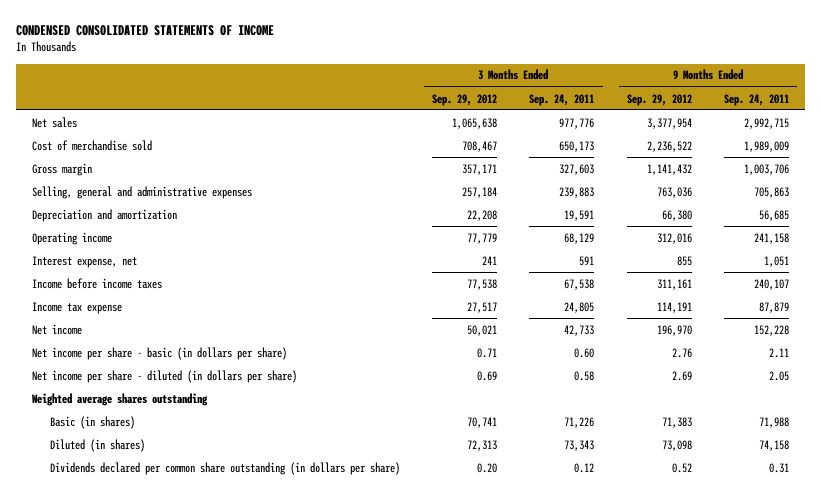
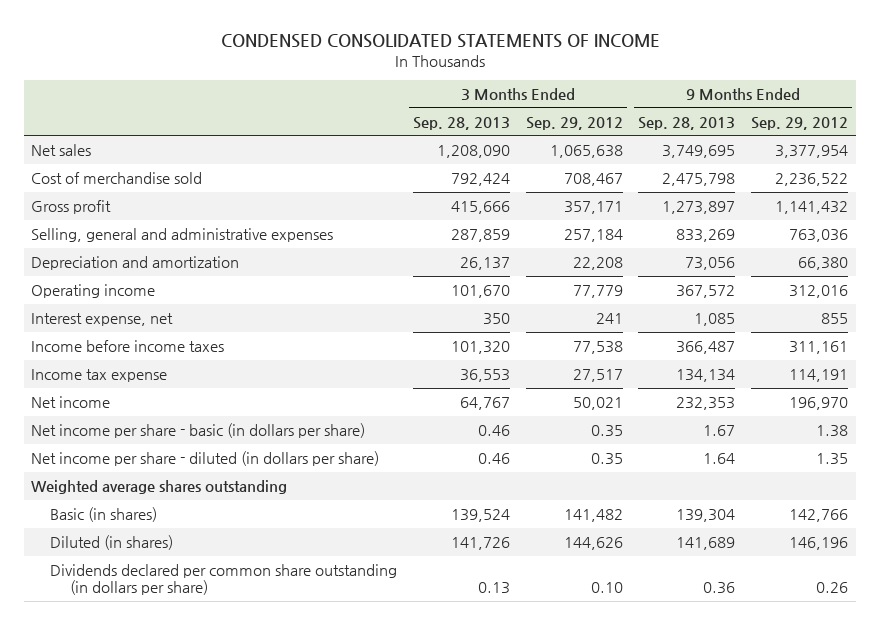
[529,93,595,106] Sep. 24, 2011 -> none
[724,93,790,106] Sep. 24, 2011 -> none
none -> [413,116,511,130] Sep. 28, 2013
none -> [638,116,736,130] Sep. 28, 2013
[31,162,92,176] Gross margin -> [31,199,112,214] Gross profit
[477,347,498,358] 0.71 -> [590,424,623,437] 0.35
[671,347,692,358] 2.76 -> [815,424,848,437] 1.38
[477,370,498,381] 0.69 -> [590,452,623,465] 0.35
[671,370,692,381] 2.69 -> [815,452,848,465] 1.35
[467,416,498,428] 70,741 -> [563,508,623,522] 141,482
[661,416,692,428] 71,383 -> [788,508,848,522] 142,766
[467,439,498,451] 72,313 -> [563,536,623,550] 144,626
[661,439,692,451] 73,098 -> [788,536,848,550] 146,196
[477,462,498,473] 0.20 -> [590,582,623,594] 0.10
[671,462,692,473] 0.52 -> [815,582,848,594] 0.26

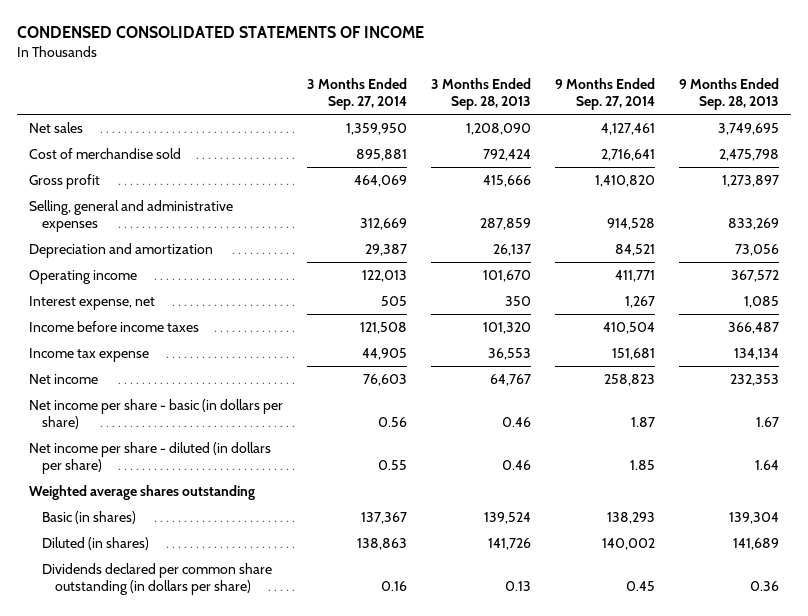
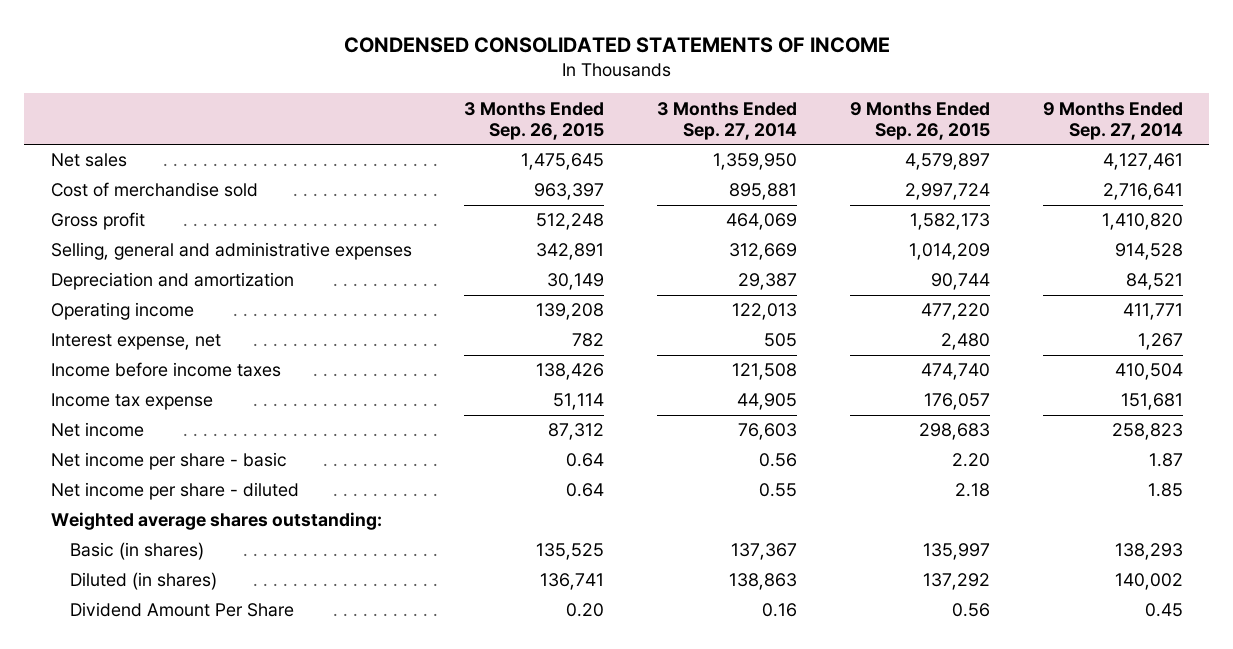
[431,77,532,110] 3 Months Ended Sep. 28, 2013 -> none
[679,77,780,110] 9 Months Ended Sep. 28, 2013 -> none
none -> [464,101,605,140] 3 Months Ended Sep. 26, 2015
none -> [849,101,990,140] 9 Months Ended Sep. 26, 2015
[28,399,283,430] Net income per share - basic (in dollars per share) -> [50,452,287,471] Net income per share - basic
[28,442,271,475] Net income per share - diluted (in dollars per share) -> [50,482,299,501] Net income per share - diluted
[28,485,255,501] Weighted average shares outstanding -> [50,512,382,531] Weighted average shares outstanding:
[41,563,272,596] Dividends declared per common share outstanding (in dollars per share) -> [70,602,295,618] Dividend Amount Per Share

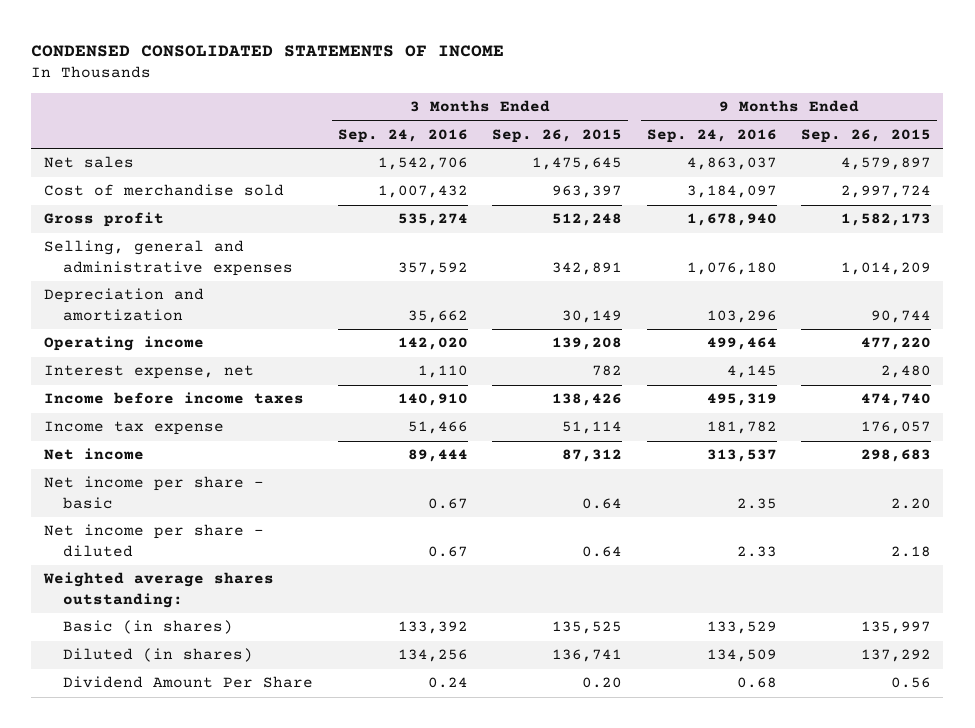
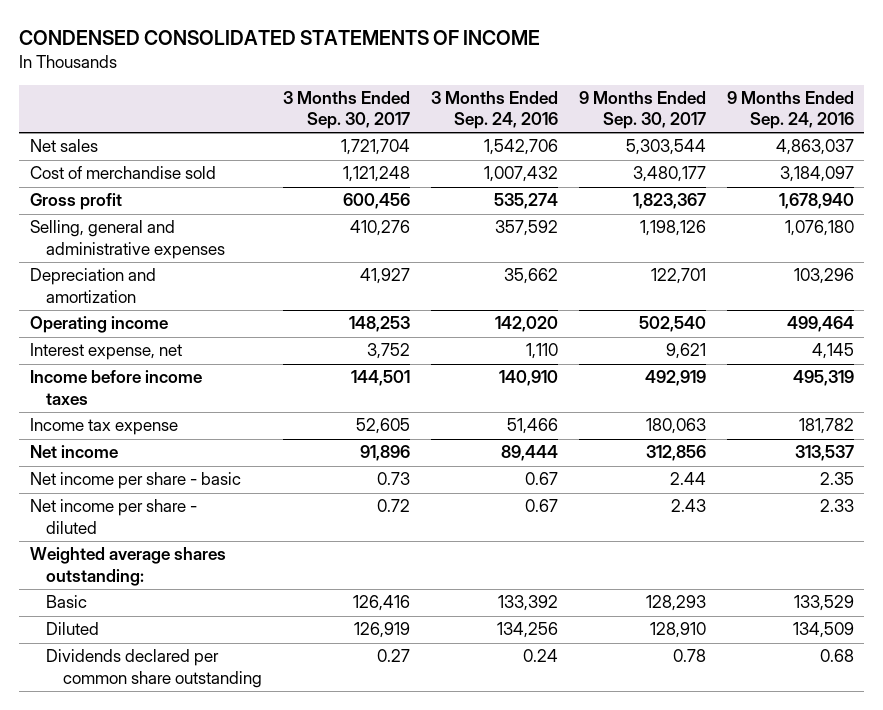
[492,128,623,143] Sep. 26, 2015 -> none
[801,128,932,143] Sep. 26, 2015 -> none
none -> [282,91,410,130] 3 Months Ended Sep. 30, 2017
none -> [578,91,706,130] 9 Months Ended Sep. 30, 2017
[63,620,234,635] Basic (in shares) -> [46,595,88,609] Basic
[63,648,254,663] Diluted (in shares) -> [46,622,100,636] Diluted
[63,676,314,689] Dividend Amount Per Share -> [46,649,262,688] Dividends declared per common share outstanding

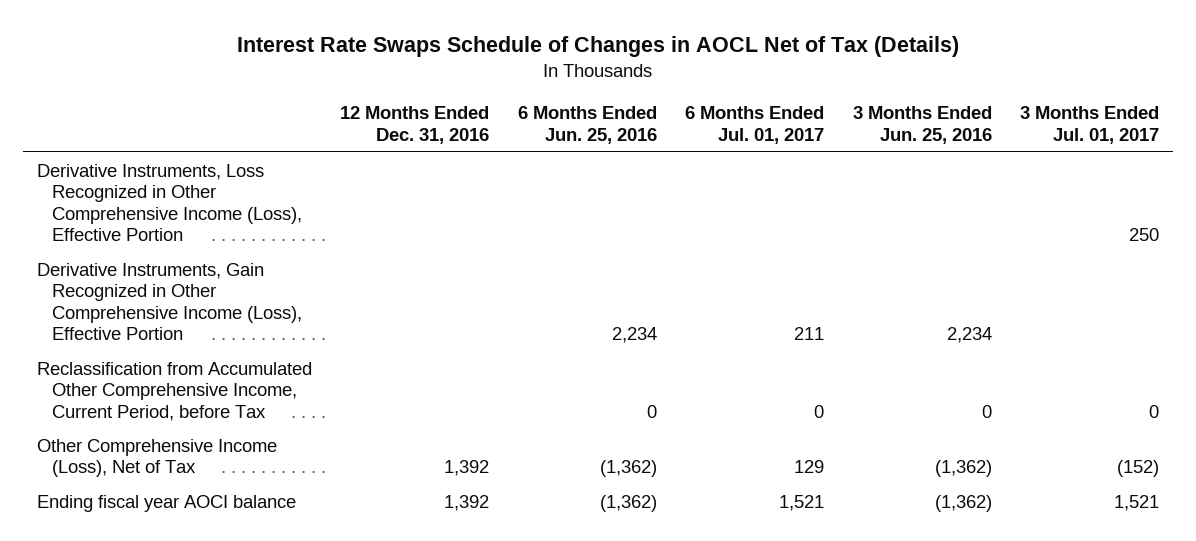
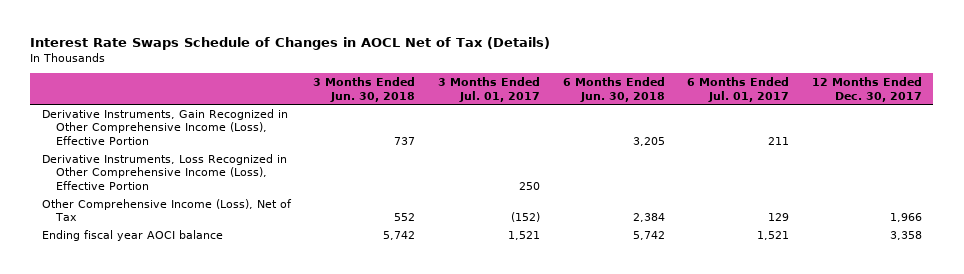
[340,106,490,145] 12 Months Ended Dec. 31, 2016 -> none
[517,106,657,145] 6 Months Ended Jun. 25, 2016 -> none
[852,106,992,145] 3 Months Ended Jun. 25, 2016 -> none
none -> [313,76,416,102] 3 Months Ended Jun. 30, 2018
none -> [562,76,665,102] 6 Months Ended Jun. 30, 2018
none -> [812,76,923,102] 12 Months Ended Dec. 30, 2017
[36,361,312,421] Reclassification from Accumulated Other Comprehensive Income, Current Period, before Tax -> none
[36,163,302,242] Derivative Instruments, Loss Recognized in Other Comprehensive Income (Loss), Effective Portion -> [41,153,287,190] Derivative Instruments, Loss Recognized in Other Comprehensive Income (Loss), Effective Portion

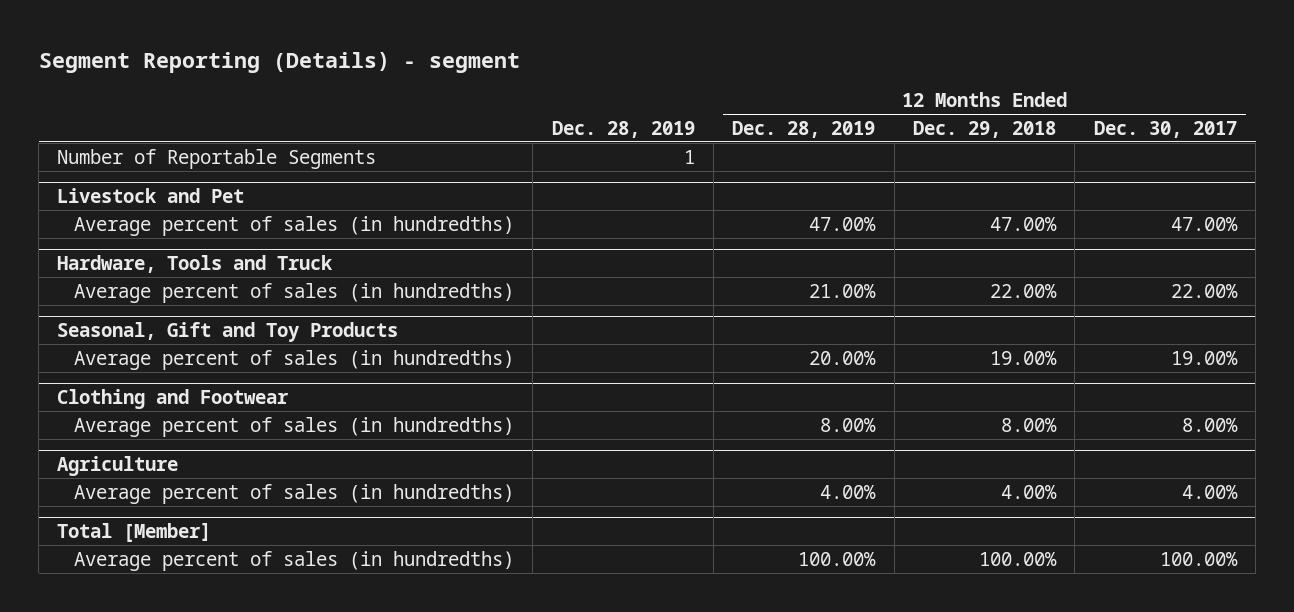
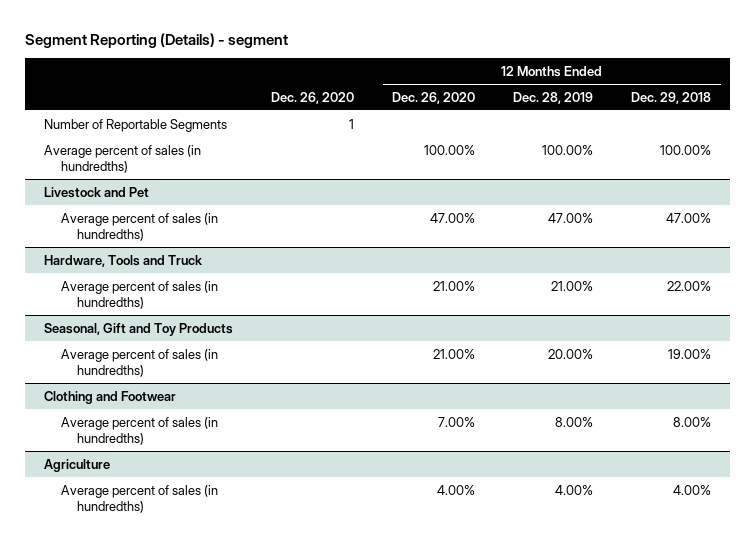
[551,120,695,138] Dec. 28, 2019 -> none
[1093,120,1237,138] Dec. 30, 2017 -> none
none -> [271,91,355,104] Dec. 26, 2020
none -> [392,91,476,104] Dec. 26, 2020
none -> [44,144,202,174] Average percent of sales (in hundredths)
[57,523,212,543] Total [Member] -> none
[74,550,515,571] Average percent of sales (in hundredths) -> none

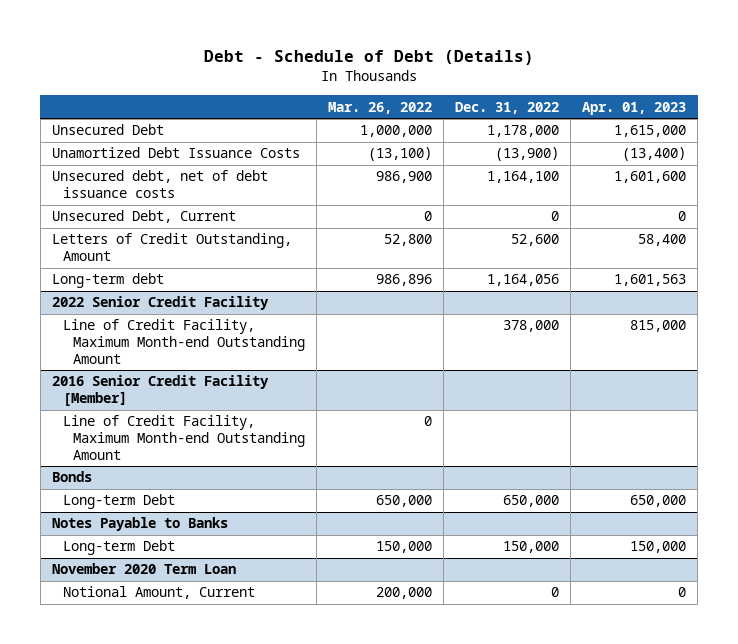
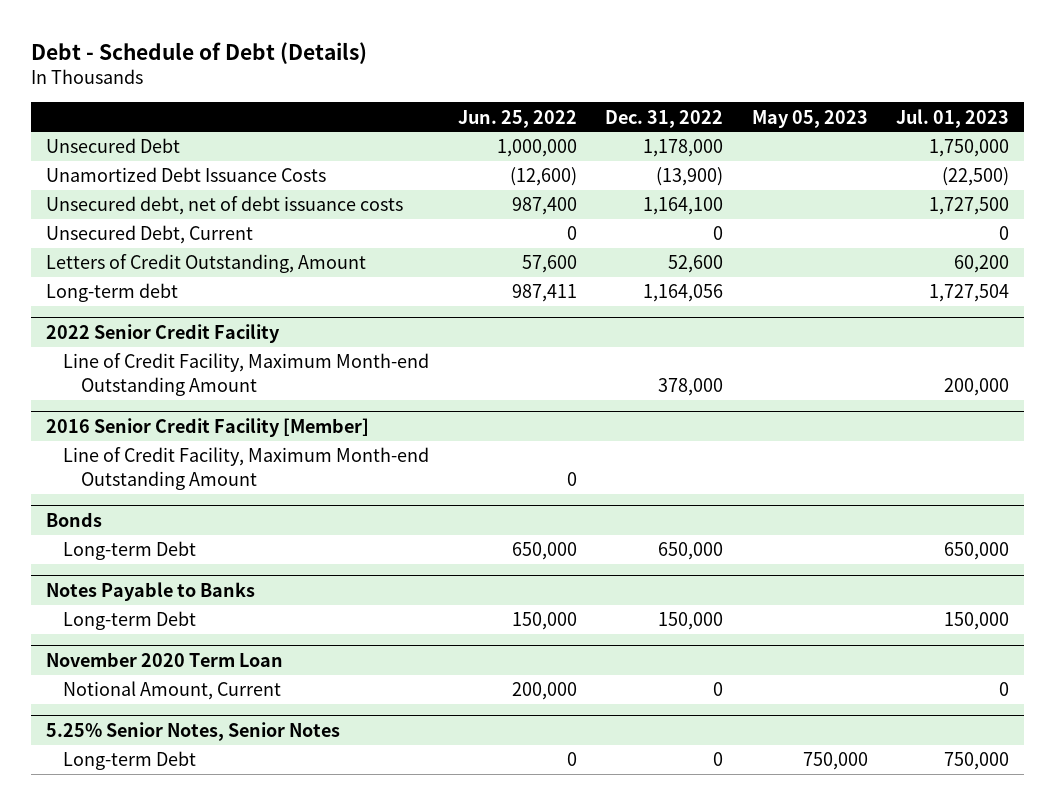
[328,101,433,114] Mar. 26, 2022 -> none
[582,101,687,115] Apr. 01, 2023 -> none
none -> [457,109,577,128] Jun. 25, 2022
none -> [751,109,868,128] May 05, 2023
none -> [896,108,1010,128] Jul. 01, 2023
none -> [45,721,340,741] 5.25% Senior Notes, Senior Notes
none -> [63,751,197,771] Long-term Debt

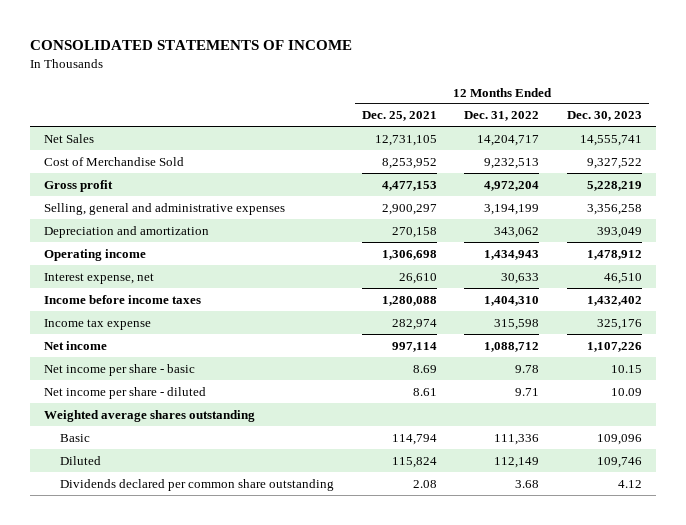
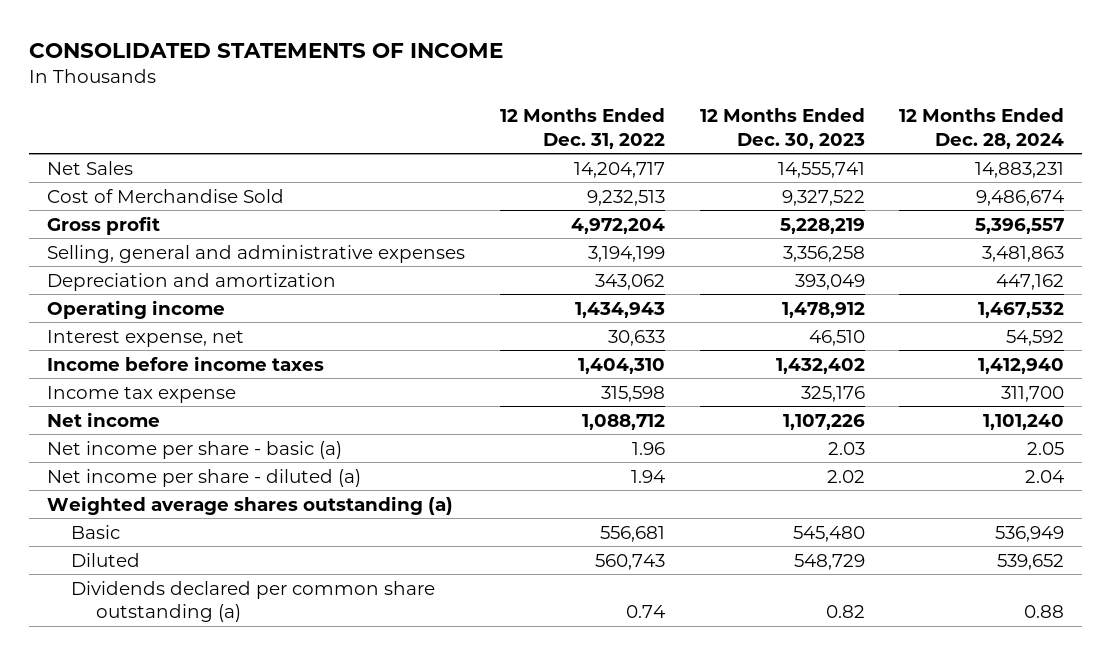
[361,111,437,122] Dec. 25, 2021 -> none
none -> [899,108,1065,149] 12 Months Ended Dec. 28, 2024
[44,363,196,376] Net income per share - basic -> [46,440,342,459] Net income per share - basic (a)
[515,364,540,373] 9.78 -> [631,441,665,455] 1.96
[611,364,643,373] 10.15 -> [827,441,865,455] 2.03
[44,386,207,399] Net income per share - diluted -> [46,468,361,487] Net income per share - diluted (a)
[515,387,540,396] 9.71 -> [630,469,665,483] 1.94
[611,387,643,396] 10.09 -> [826,469,865,483] 2.02
[44,409,256,422] Weighted average shares outstanding -> [46,495,453,515] Weighted average shares outstanding (a)
[494,433,540,445] 111,336 -> [599,525,665,542] 556,681
[597,433,643,445] 109,096 -> [792,525,865,542] 545,480
[494,456,540,468] 112,149 -> [594,553,665,570] 560,743
[597,456,643,468] 109,746 -> [793,553,865,570] 548,729
[59,478,334,491] Dividends declared per common share outstanding -> [71,580,436,622] Dividends declared per common share outstanding (a)
[515,479,540,488] 3.68 -> [625,604,665,618] 0.74
[618,479,643,488] 4.12 -> [825,604,865,618] 0.82

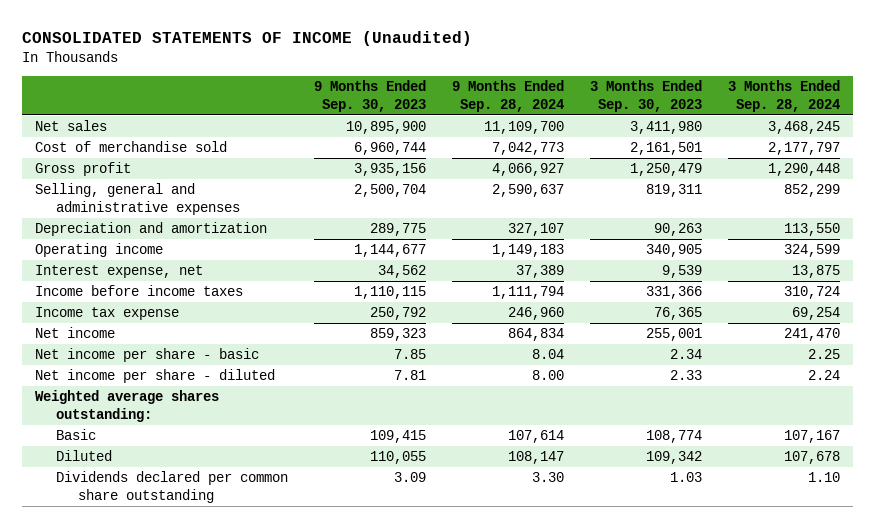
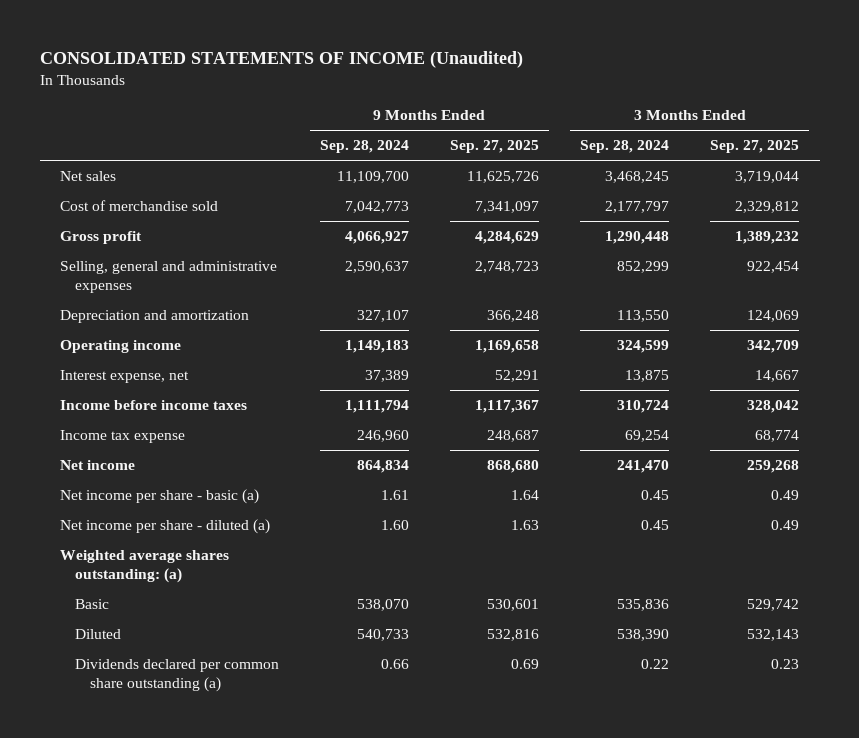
[314,80,427,112] 9 Months Ended Sep. 30, 2023 -> none
[590,80,703,112] 3 Months Ended Sep. 30, 2023 -> none
none -> [449,140,539,154] Sep. 27, 2025
none -> [710,140,800,154] Sep. 27, 2025
[34,348,259,363] Net income per share - basic -> [60,488,260,504] Net income per share - basic (a)
[532,349,565,360] 8.04 -> [380,489,409,500] 1.61
[807,349,840,360] 2.25 -> [641,489,670,500] 0.45
[34,369,275,384] Net income per share - diluted -> [60,518,271,534] Net income per share - diluted (a)
[532,370,565,381] 8.00 -> [380,519,409,530] 1.60
[807,370,840,381] 2.24 -> [641,519,670,530] 0.45
[34,390,219,422] Weighted average shares outstanding: -> [60,549,230,584] Weighted average shares outstanding: (a)
[508,430,565,444] 107,614 -> [356,598,409,611] 538,070
[783,430,840,444] 107,167 -> [617,598,670,611] 535,836
[508,451,565,465] 108,147 -> [356,628,409,641] 540,733
[783,451,840,465] 107,678 -> [617,628,670,641] 538,390
[56,471,289,503] Dividends declared per common share outstanding -> [74,658,279,693] Dividends declared per common share outstanding (a)
[532,472,565,483] 3.30 -> [380,658,409,669] 0.66
[807,472,840,483] 1.10 -> [641,658,670,669] 0.22

